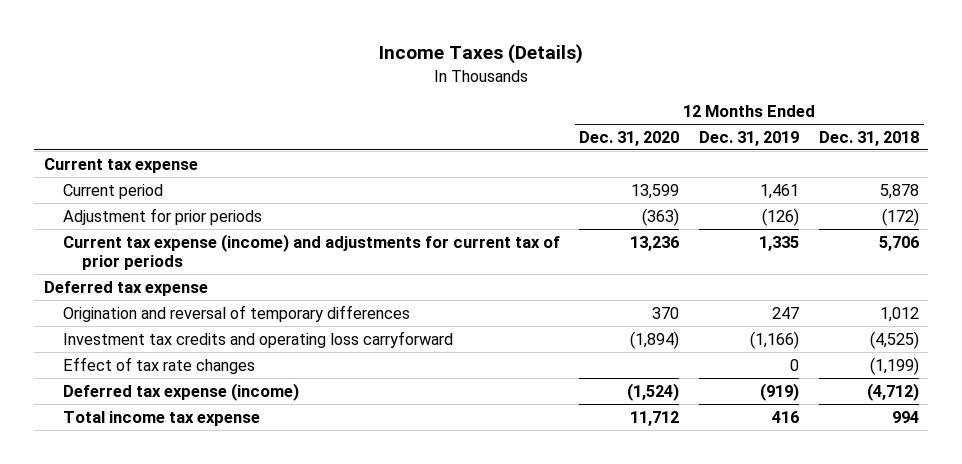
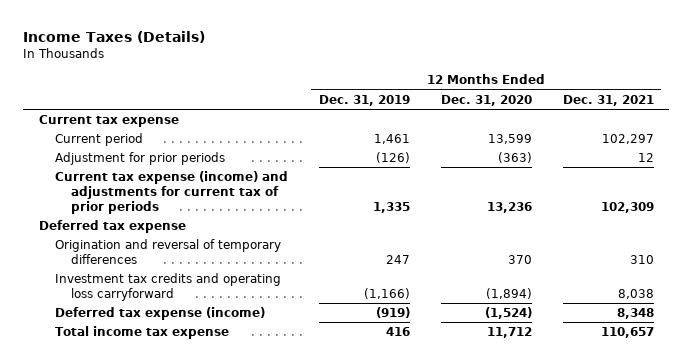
[818,130,919,146] Dec. 31, 2018 -> none
none -> [562,94,654,106] Dec. 31, 2021
[62,356,255,374] Effect of tax rate changes -> none

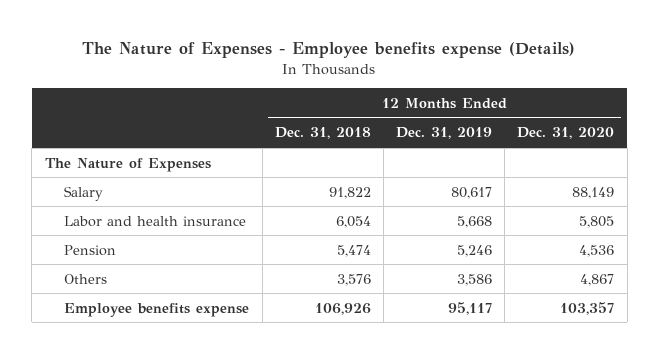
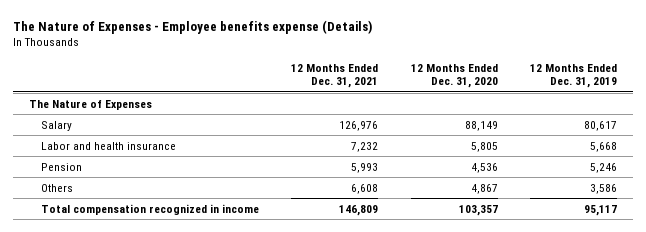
[274,127,371,140] Dec. 31, 2018 -> none
none -> [291,64,379,89] 12 Months Ended Dec. 31, 2021
[64,302,250,317] Employee benefits expense -> [41,203,260,215] Total compensation recognized in income

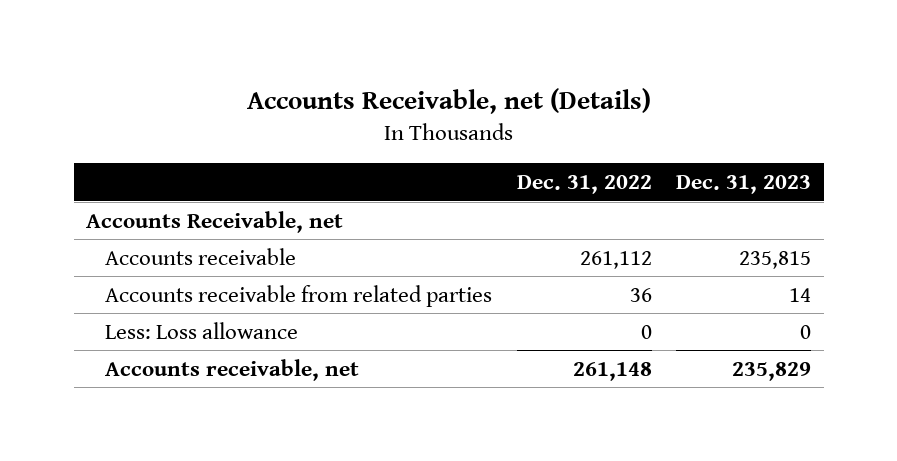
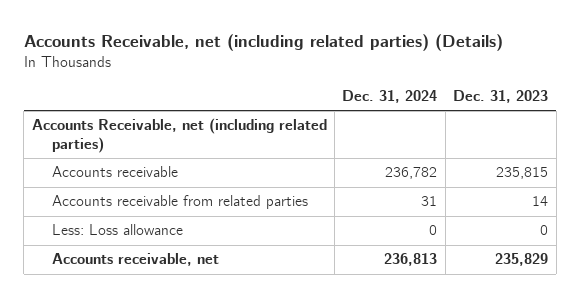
[246,88,651,115] Accounts Receivable, net (Details) -> [23,33,503,51] Accounts Receivable, net (including related parties) (Details)
[516,175,652,195] Dec. 31, 2022 -> none
none -> [342,90,438,104] Dec. 31, 2024
[85,210,343,233] Accounts Receivable, net -> [31,118,327,153] Accounts Receivable, net (including related parties)

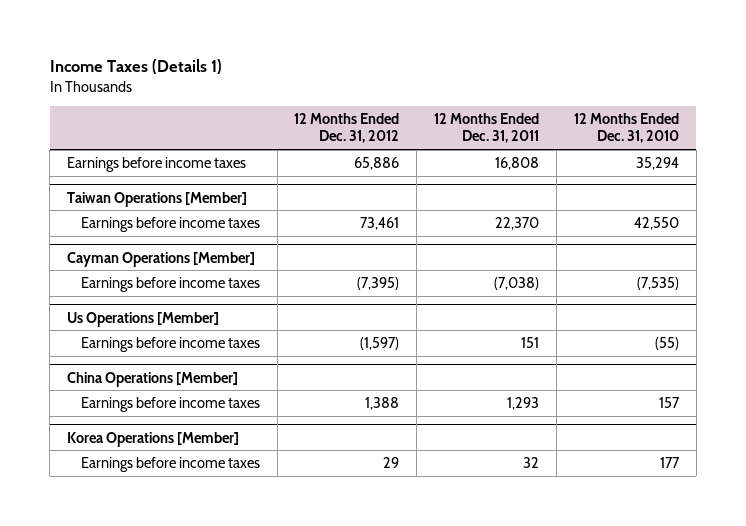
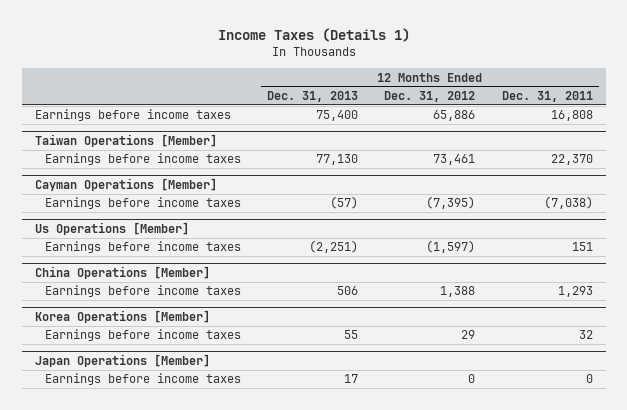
[574,113,680,144] 12 Months Ended Dec. 31, 2010 -> none
none -> [267,90,359,102] Dec. 31, 2013
none -> [34,353,210,367] Japan Operations [Member]
none -> [45,373,242,386] Earnings before income taxes

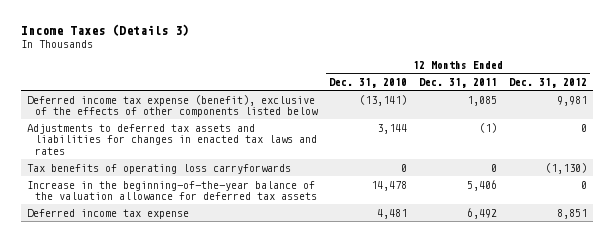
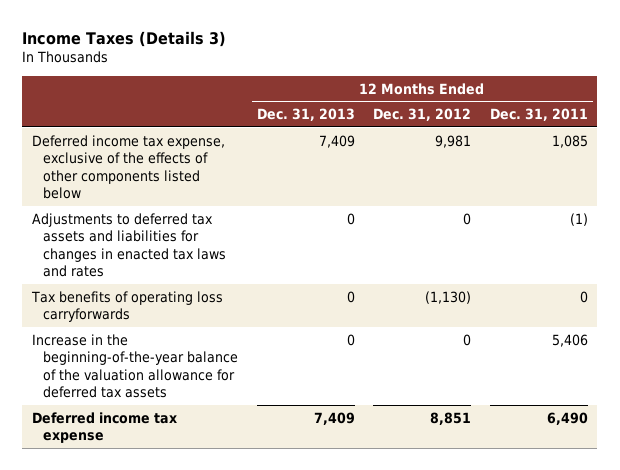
[328,78,407,89] Dec. 31, 2010 -> none
none -> [256,108,355,122] Dec. 31, 2013
[27,94,318,118] Deferred income tax expense (benefit), exclusive of the effects of other components listed below -> [31,134,225,200] Deferred income tax expense, exclusive of the effects of other components listed below
[466,207,497,219] 6,492 -> [546,411,588,425] 6,490

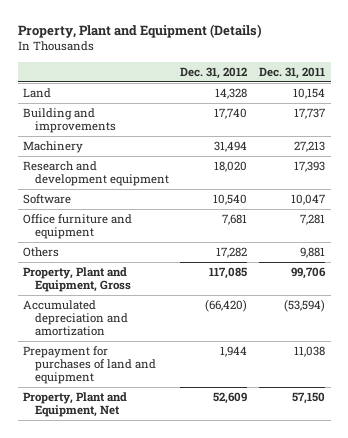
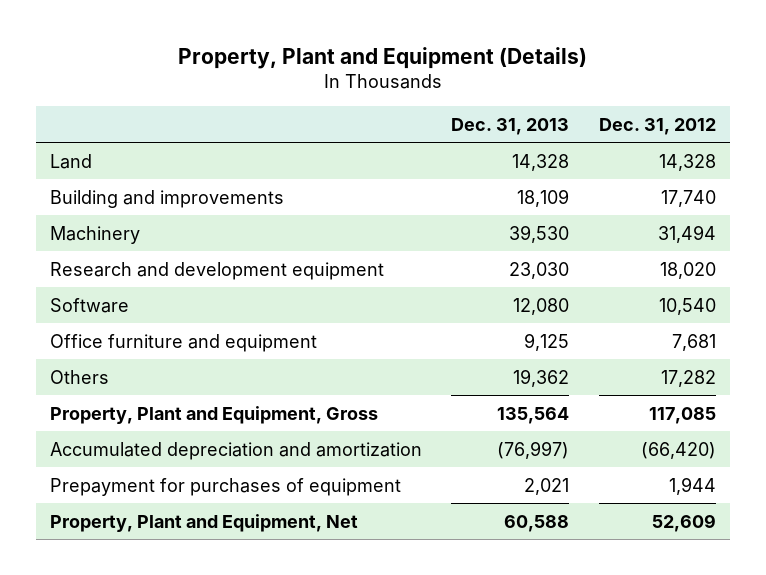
[259,66,326,79] Dec. 31, 2011 -> none
none -> [451,118,570,136] Dec. 31, 2013
[23,346,156,385] Prepayment for purchases of land and equipment -> [50,477,402,496] Prepayment for purchases of equipment

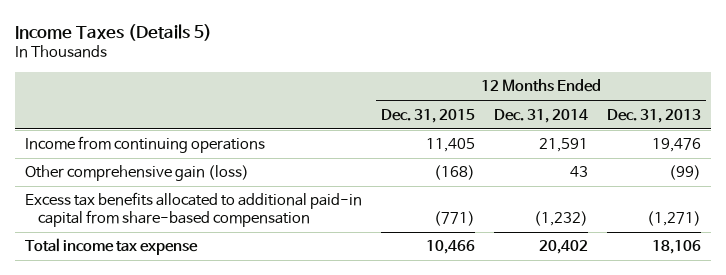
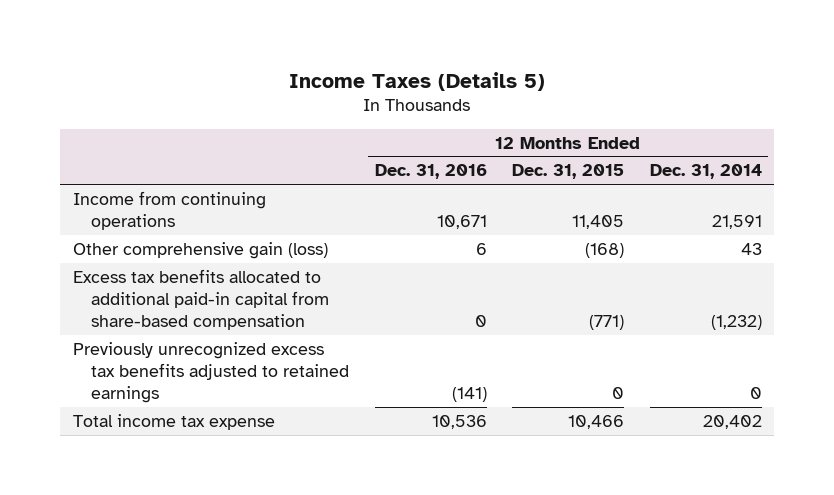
[607,108,702,123] Dec. 31, 2013 -> none
none -> [374,164,487,180] Dec. 31, 2016
none -> [72,341,350,404] Previously unrecognized excess tax benefits adjusted to retained earnings

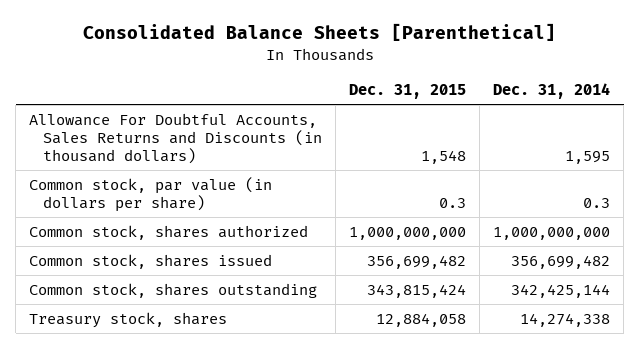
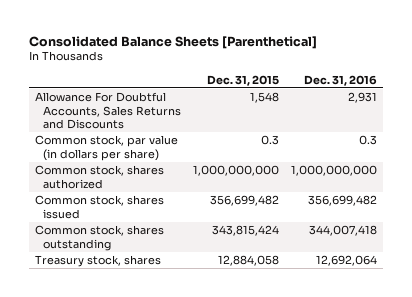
[493,82,611,99] Dec. 31, 2014 -> none
none -> [304,74,378,86] Dec. 31, 2016
[29,113,323,164] Allowance For Doubtful Accounts, Sales Returns and Discounts (in thousand dollars) -> [34,92,181,130] Allowance For Doubtful Accounts, Sales Returns and Discounts

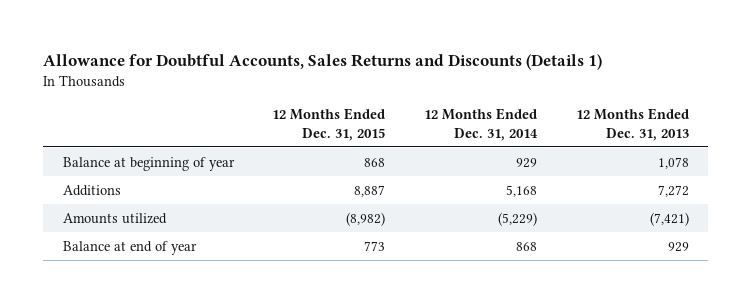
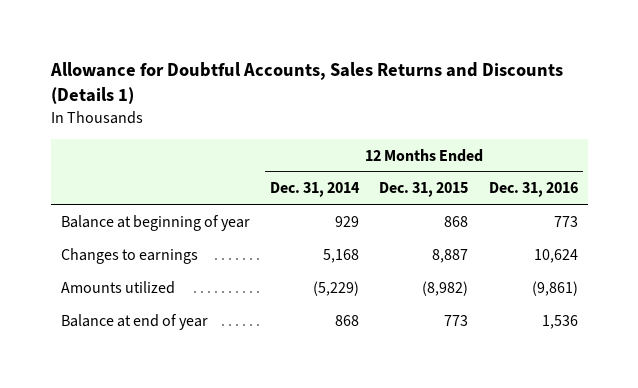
[575,108,689,141] 12 Months Ended Dec. 31, 2013 -> none
none -> [488,182,578,198] Dec. 31, 2016
[62,184,121,196] Additions -> [60,247,198,264] Changes to earnings

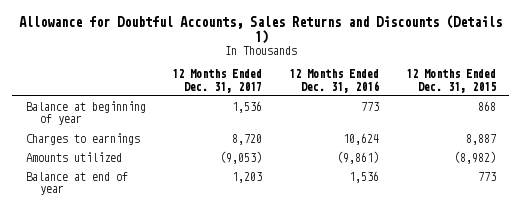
[270,182,361,198] Dec. 31, 2014 -> none
none -> [172,69,263,93] 12 Months Ended Dec. 31, 2017
[60,247,198,264] Changes to earnings -> [25,133,140,146] Charges to earnings

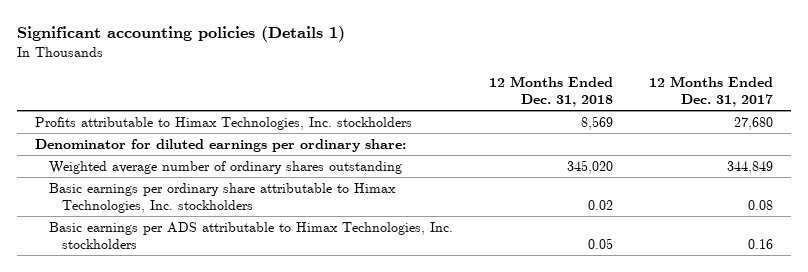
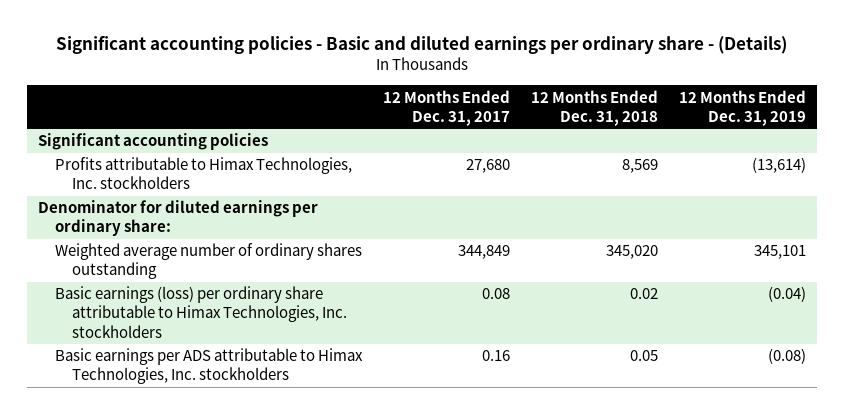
[17,26,346,43] Significant accounting policies (Details 1) -> [56,36,788,55] Significant accounting policies - Basic and diluted earnings per ordinary share - (Details)
none -> [679,89,807,126] 12 Months Ended Dec. 31, 2019
none -> [38,133,269,151] Significant accounting policies
[48,182,396,214] Basic earnings per ordinary share attributable to Himax Technologies, Inc. stockholders -> [54,286,347,338] Basic earnings (loss) per ordinary share attributable to Himax Technologies, Inc. stockholders

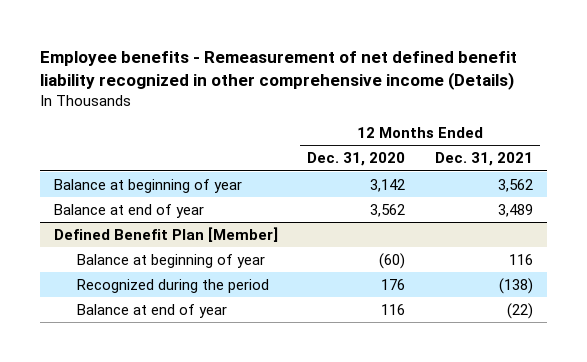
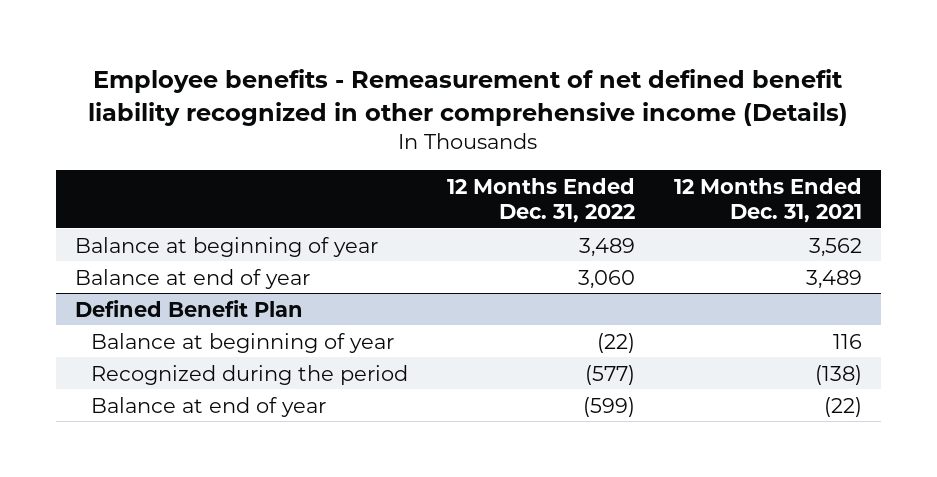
[307,152,406,167] Dec. 31, 2020 -> none
none -> [446,177,635,223] 12 Months Ended Dec. 31, 2022
[54,226,279,242] Defined Benefit Plan [Member] -> [75,299,304,317] Defined Benefit Plan

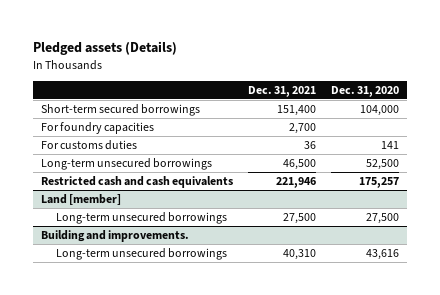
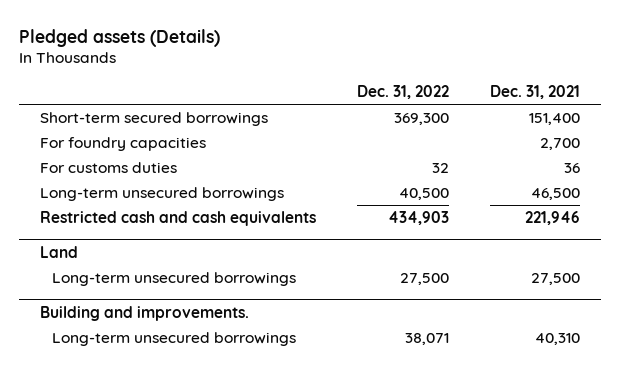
[331,85,400,97] Dec. 31, 2020 -> none
none -> [356,84,449,99] Dec. 31, 2022
[40,193,121,205] Land [member] -> [39,245,78,258] Land

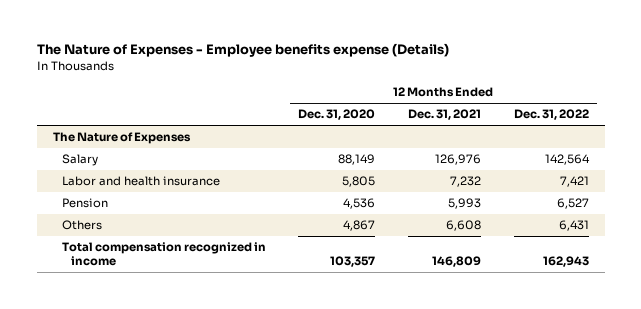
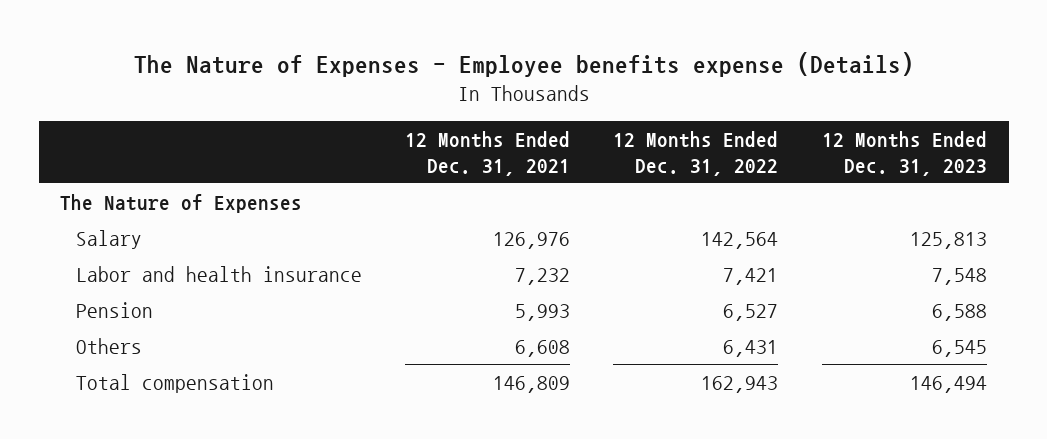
[298,109,376,121] Dec. 31, 2020 -> none
none -> [821,131,987,176] 12 Months Ended Dec. 31, 2023
[61,242,266,267] Total compensation recognized in income -> [75,373,274,393] Total compensation

